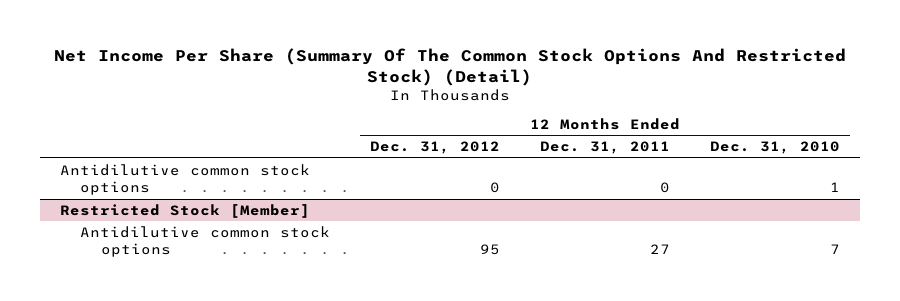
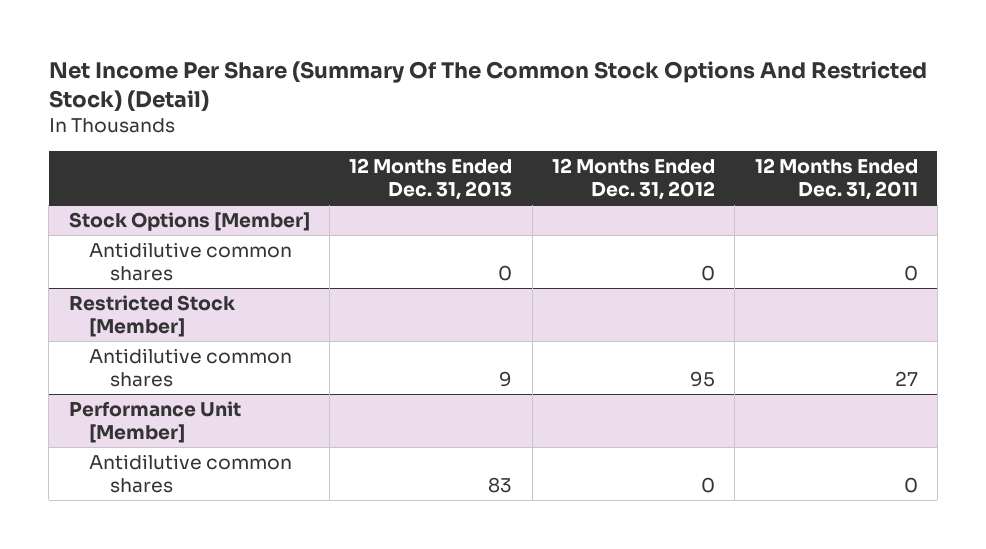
[709,141,840,155] Dec. 31, 2010 -> none
none -> [349,157,513,201] 12 Months Ended Dec. 31, 2013
none -> [68,211,310,231] Stock Options [Member]
[59,163,310,196] Antidilutive common stock options -> [89,241,293,281] Antidilutive common shares
[80,225,331,258] Antidilutive common stock options -> [89,347,293,387] Antidilutive common shares
none -> [68,400,241,443] Performance Unit [Member]
none -> [89,453,293,493] Antidilutive common shares

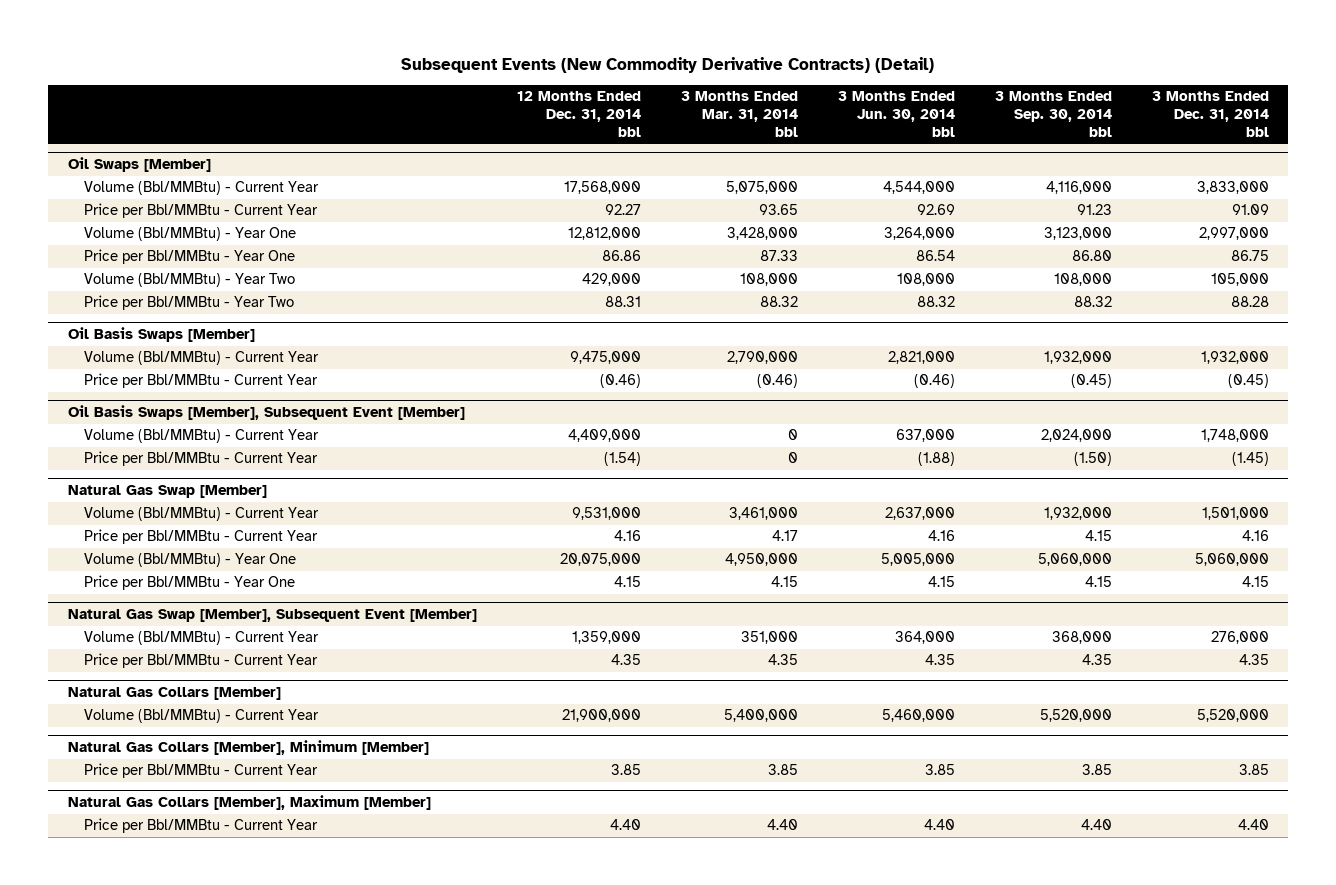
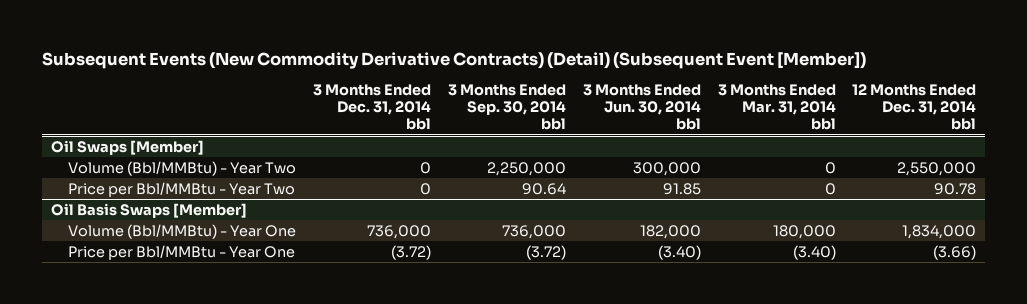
[401,57,935,74] Subsequent Events (New Commodity Derivative Contracts) (Detail) -> [42,51,867,69] Subsequent Events (New Commodity Derivative Contracts) (Detail) (Subsequent Event [Member])
[84,181,320,196] Volume (Bbl/MMBtu) - Current Year -> none
[84,203,319,219] Price per Bbl/MMBtu - Current Year -> none
[84,227,297,242] Volume (Bbl/MMBtu) - Year One -> none
[84,249,296,265] Price per Bbl/MMBtu - Year One -> none
[581,273,641,287] 429,000 -> [897,161,977,176] 2,550,000
[739,273,798,287] 108,000 -> [824,161,836,174] 0
[896,273,955,287] 108,000 -> [632,161,701,176] 300,000
[1053,273,1112,287] 108,000 -> [486,161,566,176] 2,250,000
[1210,273,1269,287] 105,000 -> [420,161,432,174] 0
[604,296,641,308] 88.31 -> [934,182,977,195] 90.78
[759,296,798,308] 88.32 -> [824,182,836,195] 0
[916,296,955,308] 88.32 -> [662,182,701,195] 91.85
[1073,296,1112,308] 88.32 -> [521,182,566,195] 90.64
[1230,296,1269,308] 88.28 -> [420,182,432,195] 0
[84,351,320,366] Volume (Bbl/MMBtu) - Current Year -> none
[84,373,319,389] Price per Bbl/MMBtu - Current Year -> none
[67,405,465,421] Oil Basis Swaps [Member], Subsequent Event [Member] -> none
[84,429,320,444] Volume (Bbl/MMBtu) - Current Year -> none
[84,451,319,467] Price per Bbl/MMBtu - Current Year -> none
[67,485,267,499] Natural Gas Swap [Member] -> none
[84,507,320,522] Volume (Bbl/MMBtu) - Current Year -> none
[84,529,319,545] Price per Bbl/MMBtu - Current Year -> none
[67,609,477,623] Natural Gas Swap [Member], Subsequent Event [Member] -> none
[84,631,320,646] Volume (Bbl/MMBtu) - Current Year -> none
[84,653,319,669] Price per Bbl/MMBtu - Current Year -> none
[67,687,281,701] Natural Gas Collars [Member] -> none
[84,709,320,724] Volume (Bbl/MMBtu) - Current Year -> none
[67,740,429,756] Natural Gas Collars [Member], Minimum [Member] -> none
[84,763,319,779] Price per Bbl/MMBtu - Current Year -> none
[67,795,431,811] Natural Gas Collars [Member], Maximum [Member] -> none
[84,818,319,834] Price per Bbl/MMBtu - Current Year -> none
[559,553,641,567] 20,075,000 -> [902,224,977,239] 1,834,000
[724,553,798,567] 4,950,000 -> [772,224,836,239] 180,000
[880,553,955,567] 5,005,000 -> [639,224,701,239] 182,000
[1037,553,1112,567] 5,060,000 -> [501,224,566,239] 736,000
[1194,553,1269,567] 5,060,000 -> [367,224,432,239] 736,000
[613,576,641,588] 4.15 -> [933,244,977,260] (3.66)
[770,576,798,588] 4.15 -> [792,244,836,260] (3.40)
[927,576,955,588] 4.15 -> [657,244,701,260] (3.40)
[1084,576,1112,588] 4.15 -> [525,244,566,260] (3.72)
[1241,576,1269,588] 4.15 -> [391,244,432,260] (3.72)

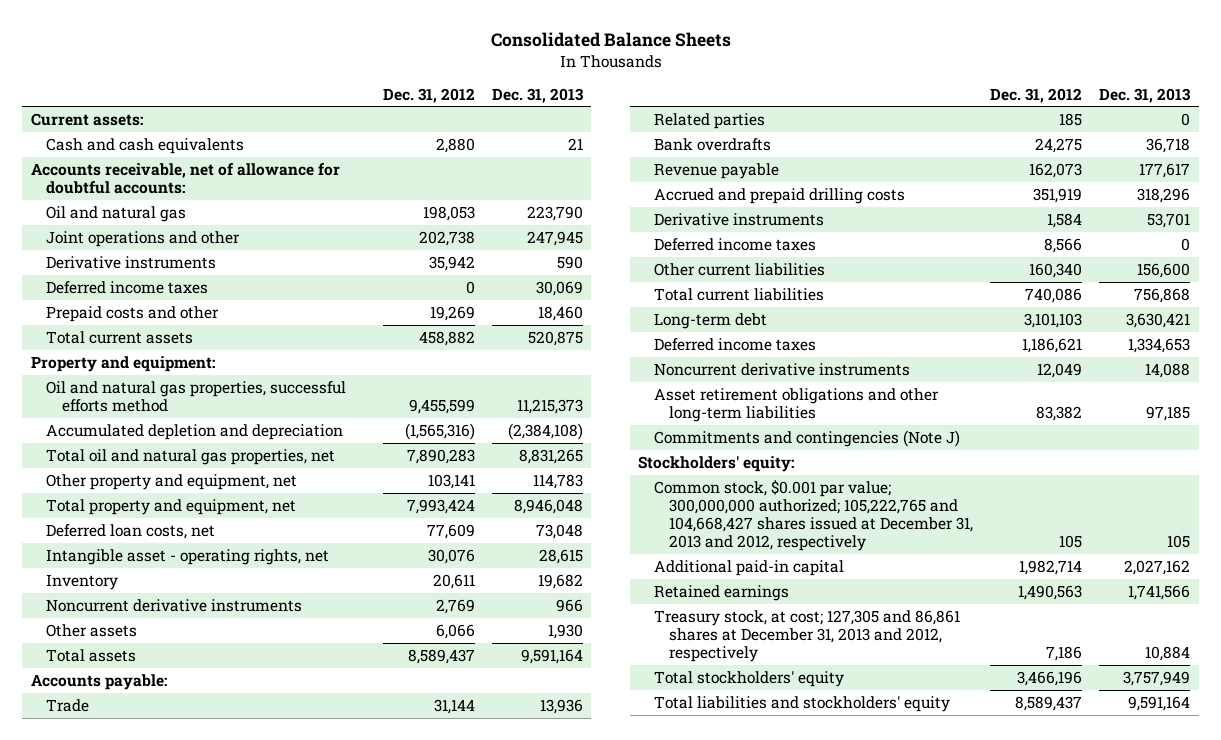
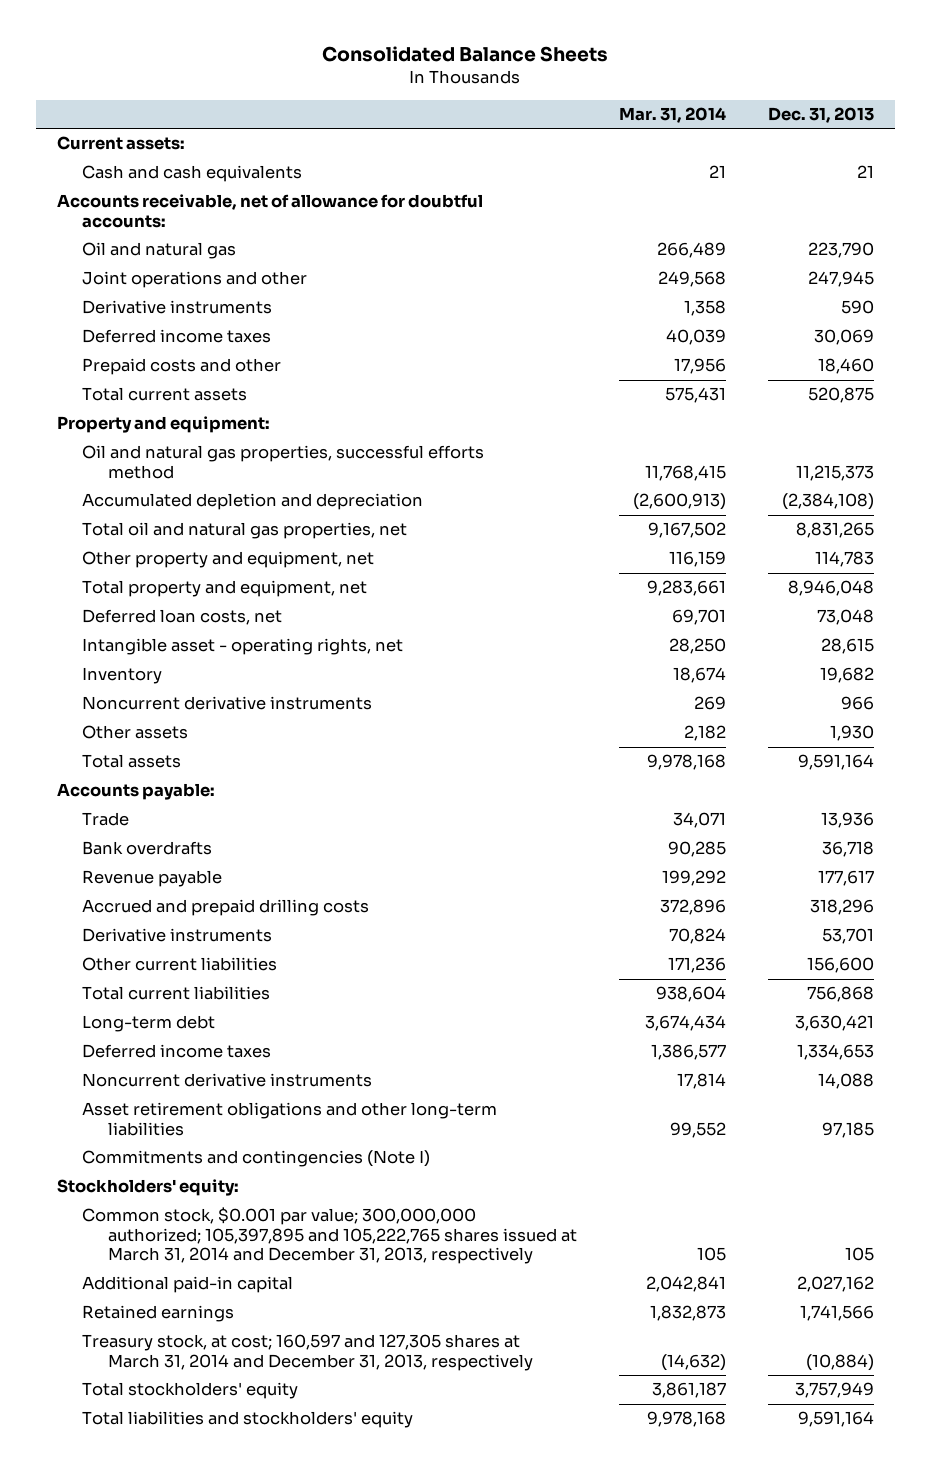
[382,87,475,103] Dec. 31, 2012 -> none
none -> [618,107,726,124] Mar. 31, 2014
[653,112,765,129] Related parties -> none
[653,237,816,251] Deferred income taxes -> none
[653,429,960,447] Commitments and contingencies (Note J) -> [82,1150,431,1168] Commitments and contingencies (Note I)
[653,479,974,552] Common stock, $0.001 par value; 300,000,000 authorized; 105,222,765 and 104,668,427 shares issued at December 31, 2013 and 2012, respectively -> [82,1207,577,1265] Common stock, $0.001 par value; 300,000,000 authorized; 105,397,895 and 105,222,765 shares issued at March 31, 2014 and December 31, 2013, respectively
[653,609,960,663] Treasury stock, at cost; 127,305 and 86,861 shares at December 31, 2013 and 2012, respectively -> [82,1334,533,1371] Treasury stock, at cost; 160,597 and 127,305 shares at March 31, 2014 and December 31, 2013, respectively
[1145,646,1191,662] 10,884 -> [805,1353,874,1371] (10,884)

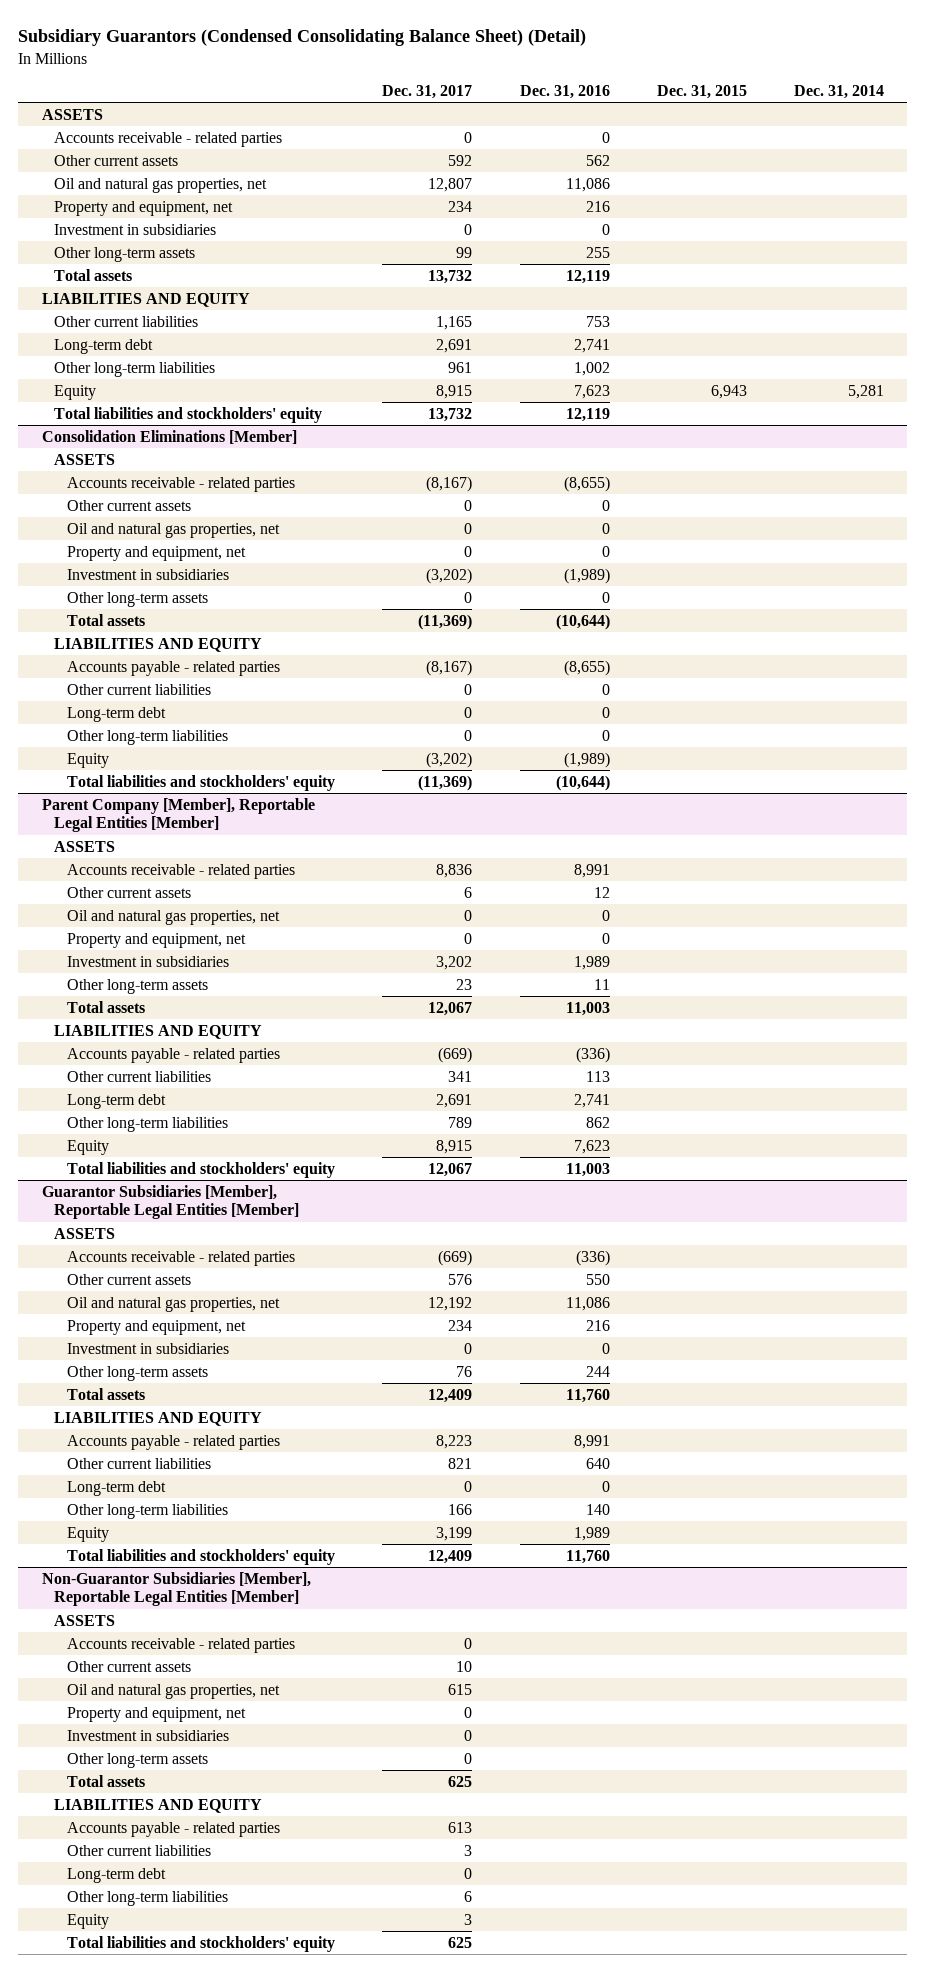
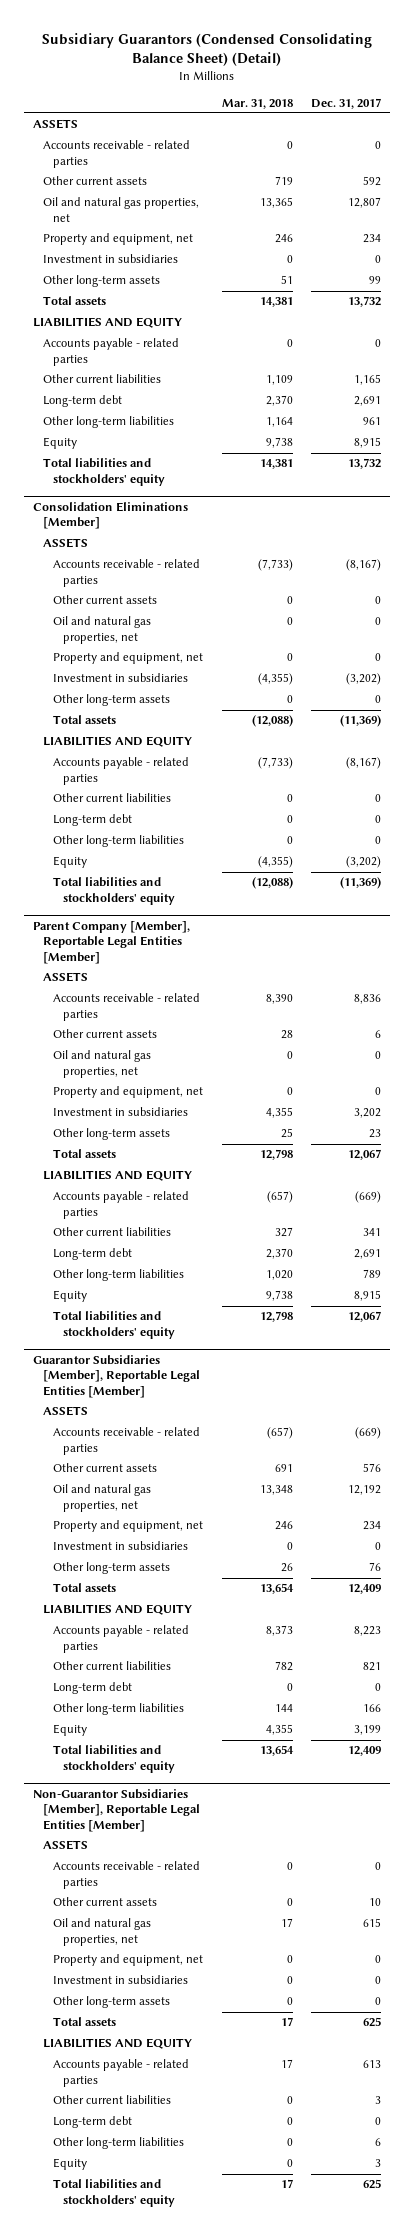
[519,85,610,100] Dec. 31, 2016 -> none
[656,85,747,100] Dec. 31, 2015 -> none
[793,85,884,100] Dec. 31, 2014 -> none
none -> [221,98,293,109] Mar. 31, 2018
none -> [43,338,180,366] Accounts payable - related parties

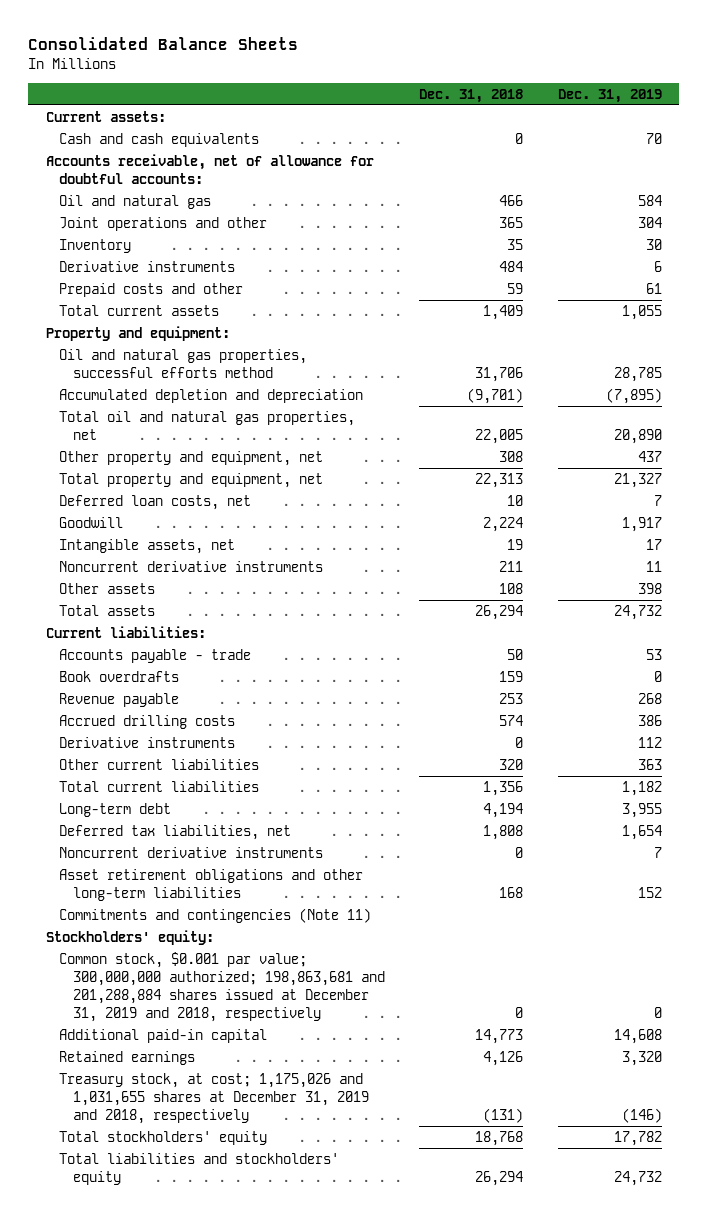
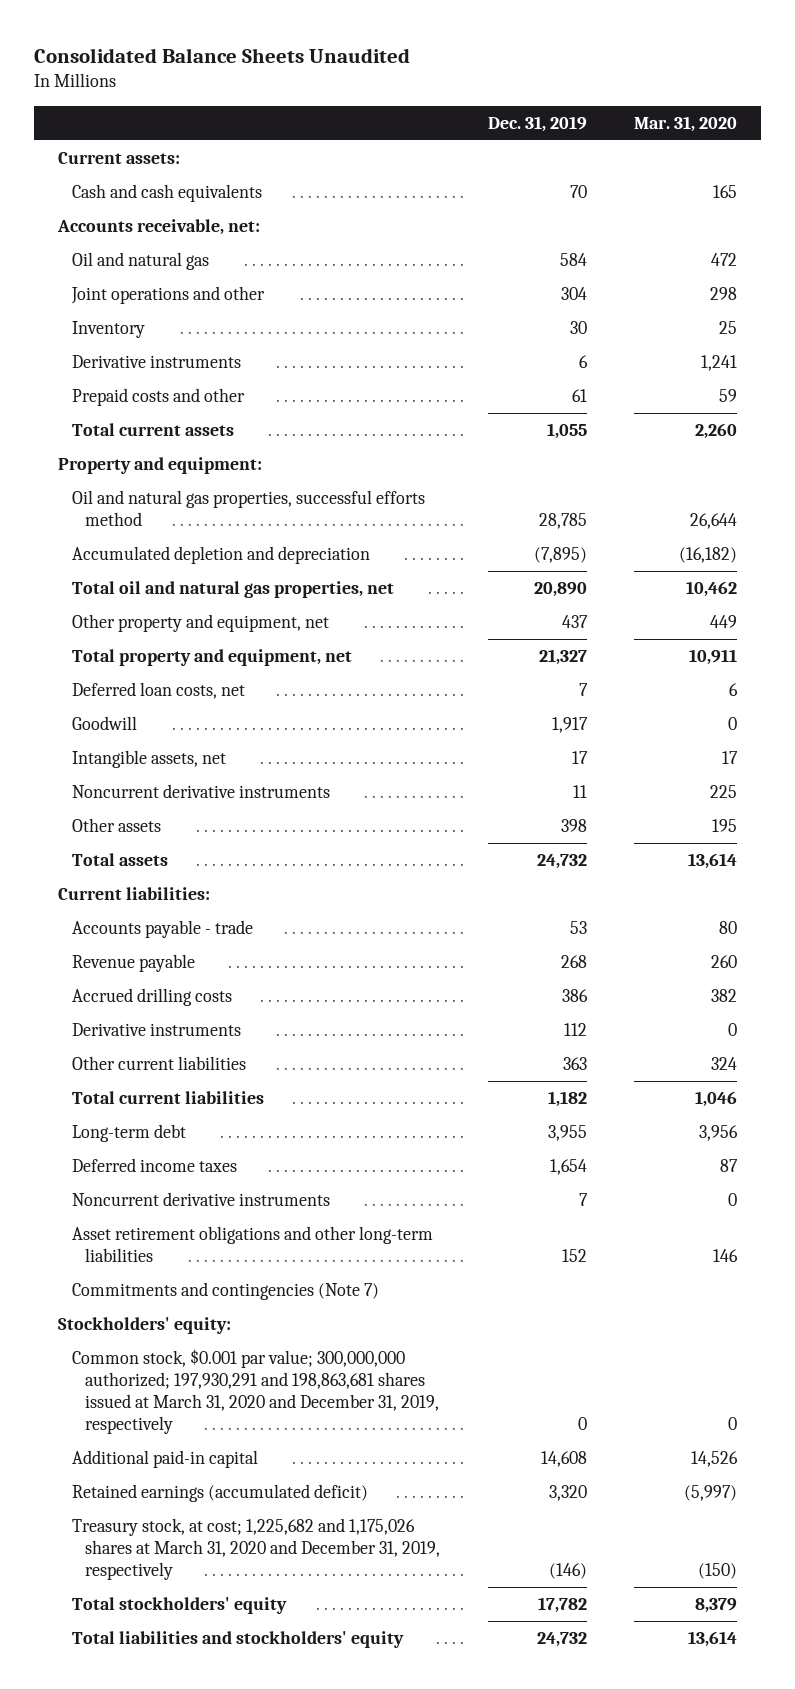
[28,36,299,50] Consolidated Balance Sheets -> [34,47,411,63] Consolidated Balance Sheets Unaudited
[419,88,524,103] Dec. 31, 2018 -> none
none -> [634,115,738,132] Mar. 31, 2020
[45,154,374,185] Accounts receivable, net of allowance for doubtful accounts: -> [57,219,261,236] Accounts receivable, net:
[59,671,180,683] Book overdrafts -> none
[59,825,292,841] Deferred tax liabilities, net -> [71,1158,237,1173] Deferred income taxes
[59,908,372,924] Commitments and contingencies (Note 11) -> [71,1282,379,1301] Commitments and contingencies (Note 7)
[59,952,385,1023] Common stock, $0.001 par value; 300,000,000 authorized; 198,863,681 and 201,288,884 shares issued at December 31, 2019 and 2018, respectively -> [71,1349,440,1434] Common stock, $0.001 par value; 300,000,000 authorized; 197,930,291 and 198,863,681 shares issued at March 31, 2020 and December 31, 2019, respectively
[59,1051,196,1066] Retained earnings -> [71,1484,368,1503] Retained earnings (accumulated deficit)
[59,1073,369,1125] Treasury stock, at cost; 1,175,026 and 1,031,655 shares at December 31, 2019 and 2018, respectively -> [71,1518,441,1580] Treasury stock, at cost; 1,225,682 and 1,175,026 shares at March 31, 2020 and December 31, 2019, respectively

